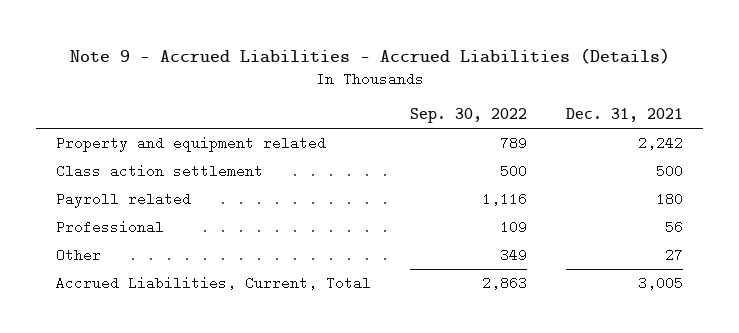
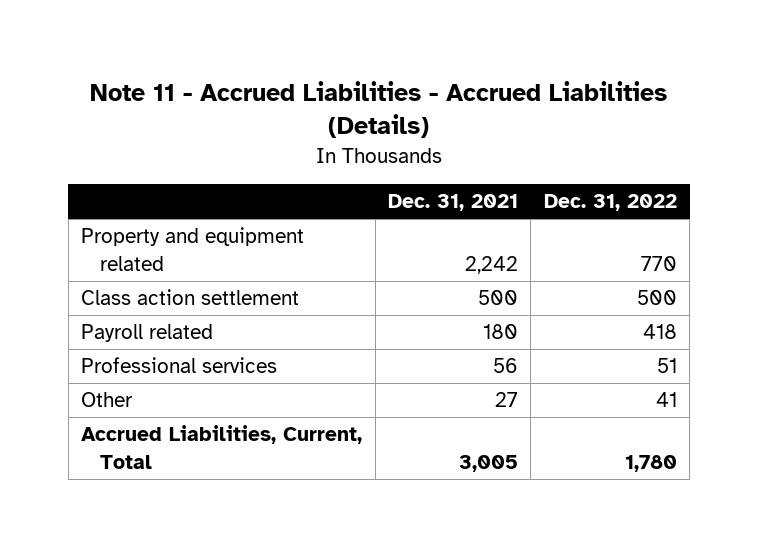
[69,47,670,64] Note 9 - Accrued Liabilities - Accrued Liabilities (Details) -> [89,81,667,139] Note 11 - Accrued Liabilities - Accrued Liabilities (Details)
[410,108,528,124] Sep. 30, 2022 -> none
none -> [543,194,677,212] Dec. 31, 2022
[55,220,164,235] Professional -> [81,357,278,374] Professional services

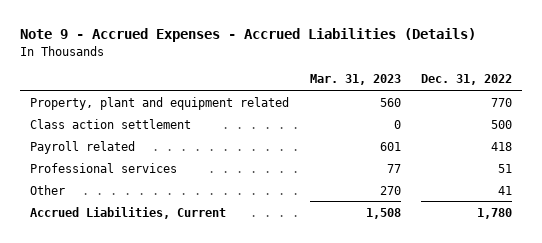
[89,81,667,139] Note 11 - Accrued Liabilities - Accrued Liabilities (Details) -> [19,27,476,42] Note 9 - Accrued Expenses - Accrued Liabilities (Details)
[387,194,518,212] Dec. 31, 2021 -> none
none -> [309,74,401,86] Mar. 31, 2023
[81,227,305,271] Property and equipment related -> [30,96,290,110] Property, plant and equipment related
[81,425,363,469] Accrued Liabilities, Current, Total -> [30,206,227,219] Accrued Liabilities, Current

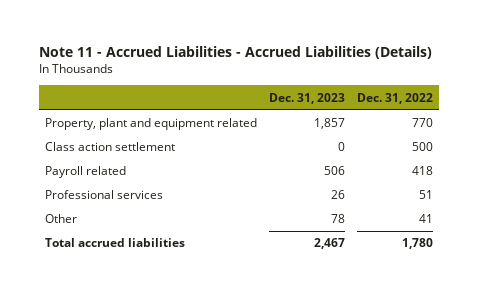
[19,27,476,42] Note 9 - Accrued Expenses - Accrued Liabilities (Details) -> [39,46,433,60] Note 11 - Accrued Liabilities - Accrued Liabilities (Details)
[309,74,401,86] Mar. 31, 2023 -> none
none -> [269,92,346,104] Dec. 31, 2023
[30,206,227,219] Accrued Liabilities, Current -> [45,238,186,248] Total accrued liabilities

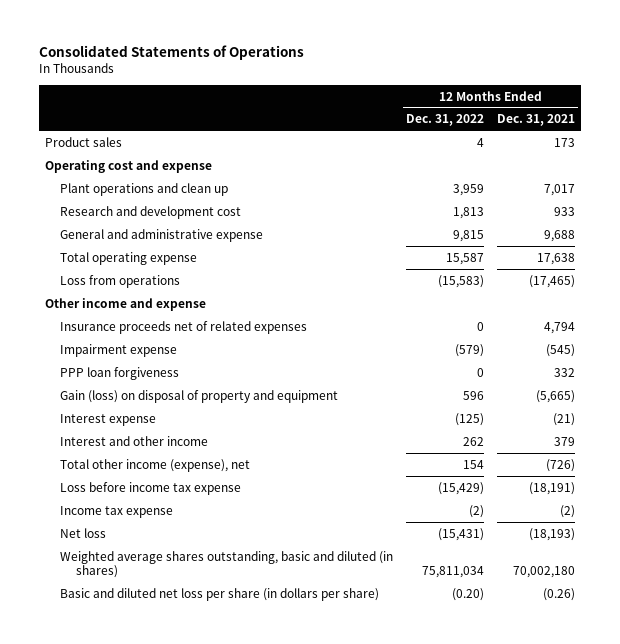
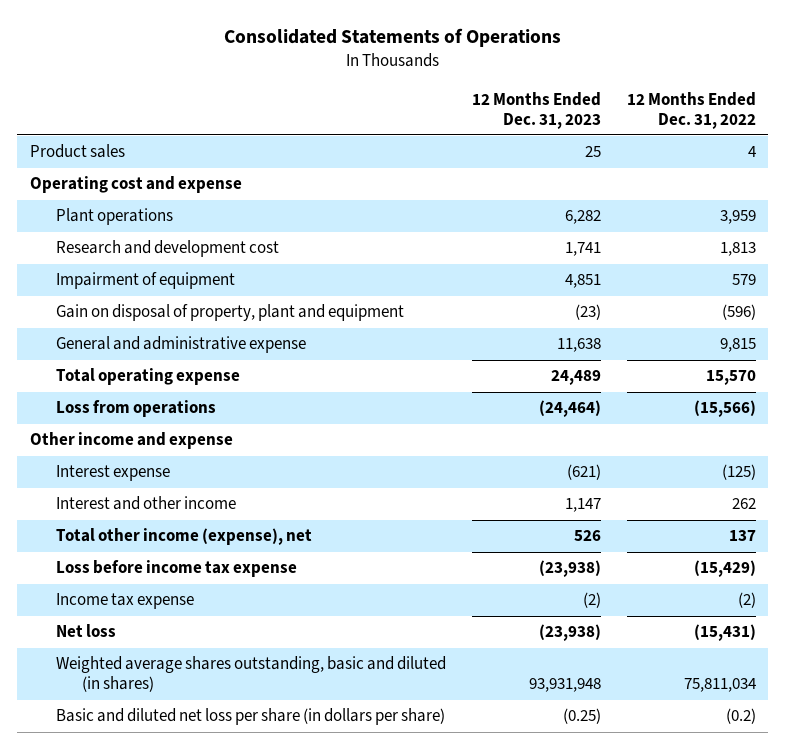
[496,114,575,127] Dec. 31, 2021 -> none
none -> [471,91,601,129] 12 Months Ended Dec. 31, 2023
[60,182,229,196] Plant operations and clean up -> [56,208,174,226] Plant operations
none -> [56,272,236,290] Impairment of equipment
none -> [56,304,405,322] Gain on disposal of property, plant and equipment
[446,252,485,265] 15,587 -> [705,370,756,386] 15,570
[438,274,485,288] (15,583) -> [693,400,756,418] (15,566)
[60,320,308,334] Insurance proceeds net of related expenses -> none
[60,343,178,357] Impairment expense -> none
[60,366,180,380] PPP loan forgiveness -> none
[60,389,339,403] Gain (loss) on disposal of property and equipment -> none
[463,459,485,469] 154 -> [728,530,756,542] 137
[452,587,485,601] (0.20) -> [725,708,756,725] (0.2)

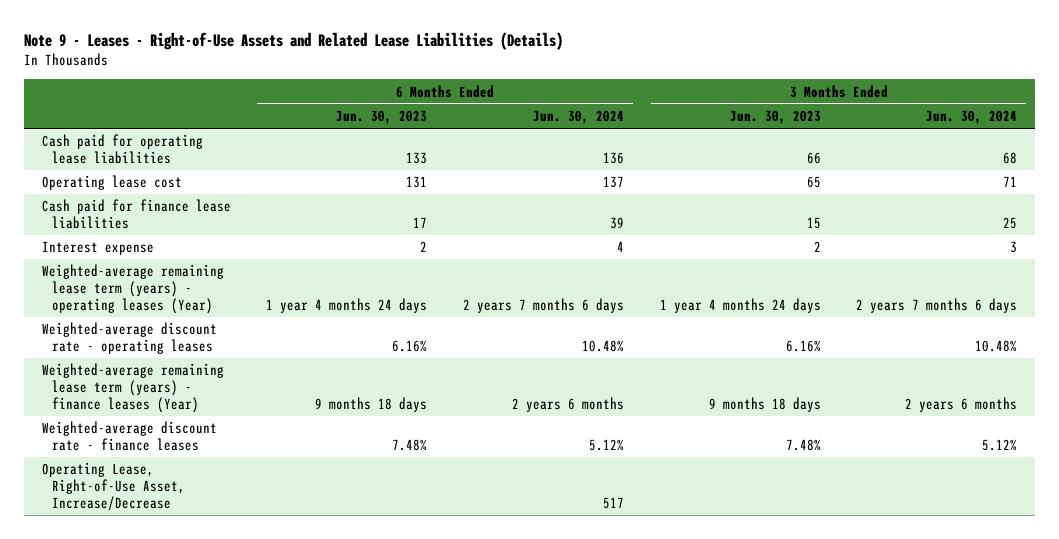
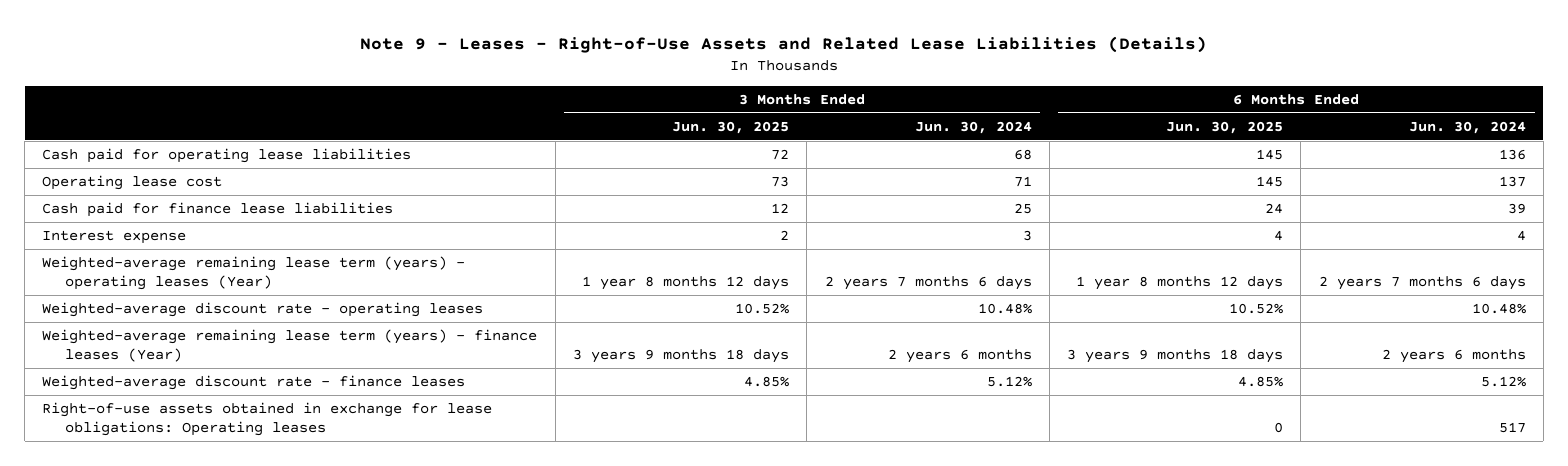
[336,109,428,124] Jun. 30, 2023 -> none
[729,109,821,124] Jun. 30, 2023 -> none
none -> [671,120,789,134] Jun. 30, 2025
none -> [1166,120,1284,134] Jun. 30, 2025
[41,462,185,511] Operating Lease, Right-of-Use Asset, Increase/Decrease -> [42,402,493,437] Right-of-use assets obtained in exchange for lease obligations: Operating leases

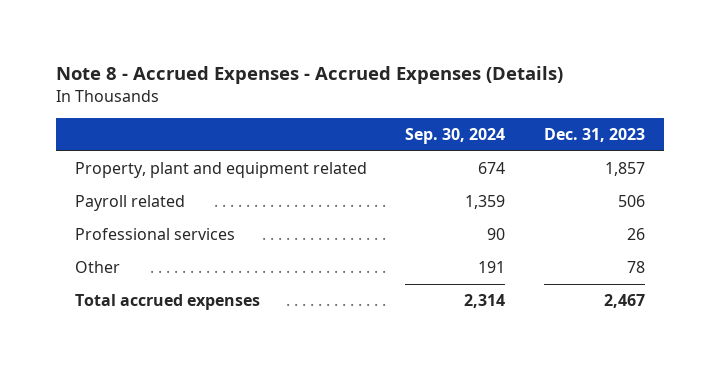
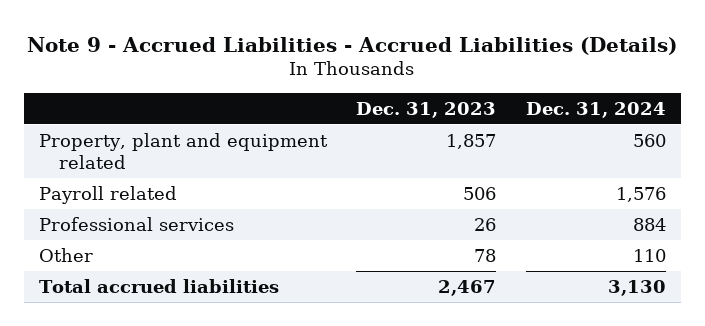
[55,66,563,85] Note 8 - Accrued Expenses - Accrued Expenses (Details) -> [27,36,678,55] Note 9 - Accrued Liabilities - Accrued Liabilities (Details)
[405,128,506,145] Sep. 30, 2024 -> none
none -> [525,101,666,118] Dec. 31, 2024
[74,294,260,311] Total accrued expenses -> [39,278,280,293] Total accrued liabilities

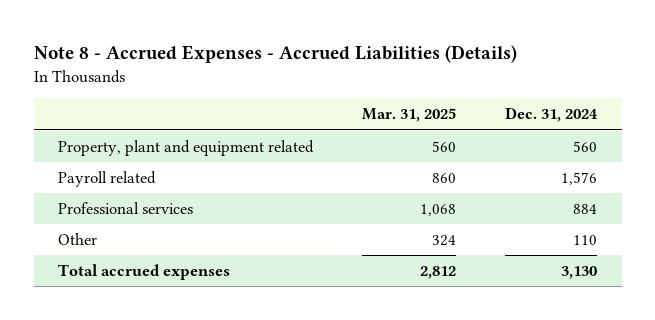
[27,36,678,55] Note 9 - Accrued Liabilities - Accrued Liabilities (Details) -> [33,45,517,64] Note 8 - Accrued Expenses - Accrued Liabilities (Details)
[356,101,497,118] Dec. 31, 2023 -> none
none -> [362,108,457,123] Mar. 31, 2025
[39,278,280,293] Total accrued liabilities -> [58,264,231,281] Total accrued expenses

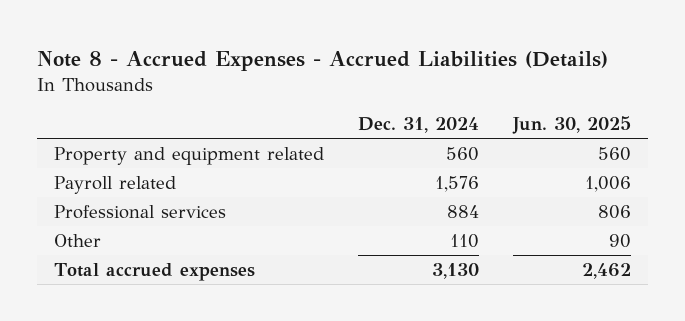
[362,108,457,123] Mar. 31, 2025 -> none
none -> [512,116,632,135] Jun. 30, 2025
[58,140,315,157] Property, plant and equipment related -> [54,146,325,165] Property and equipment related

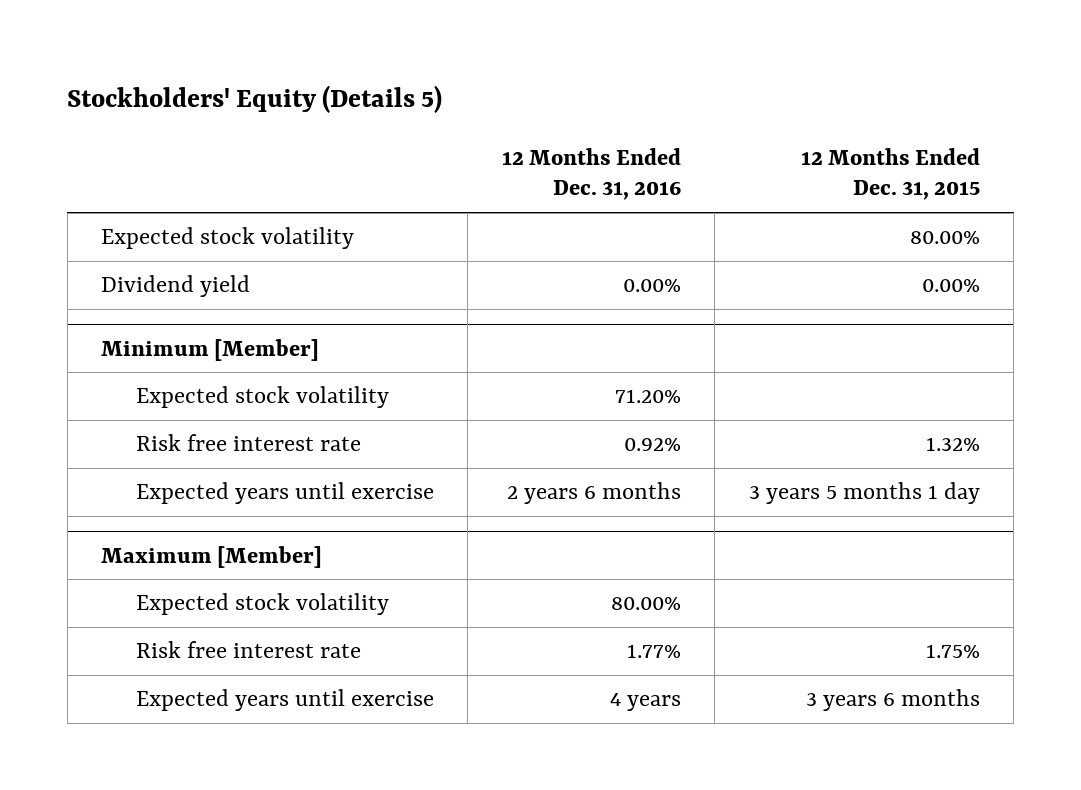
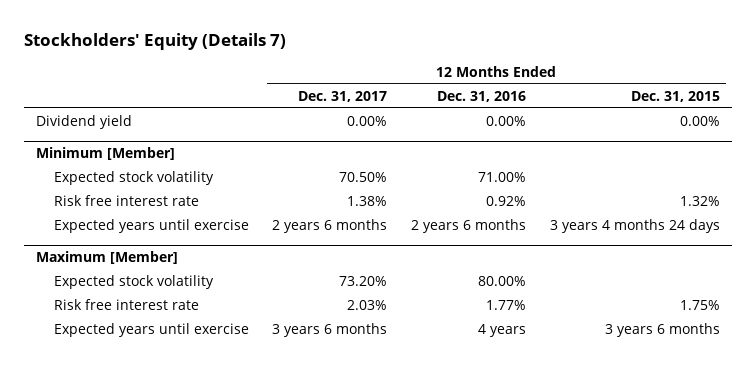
[67,85,443,114] Stockholders' Equity (Details 5) -> [23,32,286,50] Stockholders' Equity (Details 7)
none -> [298,90,388,102] Dec. 31, 2017
[101,227,355,250] Expected stock volatility -> none
[614,389,681,404] 71.20% -> [478,171,527,182] 71.00%
[748,482,980,505] 3 years 5 months 1 day -> [550,218,721,233] 3 years 4 months 24 days

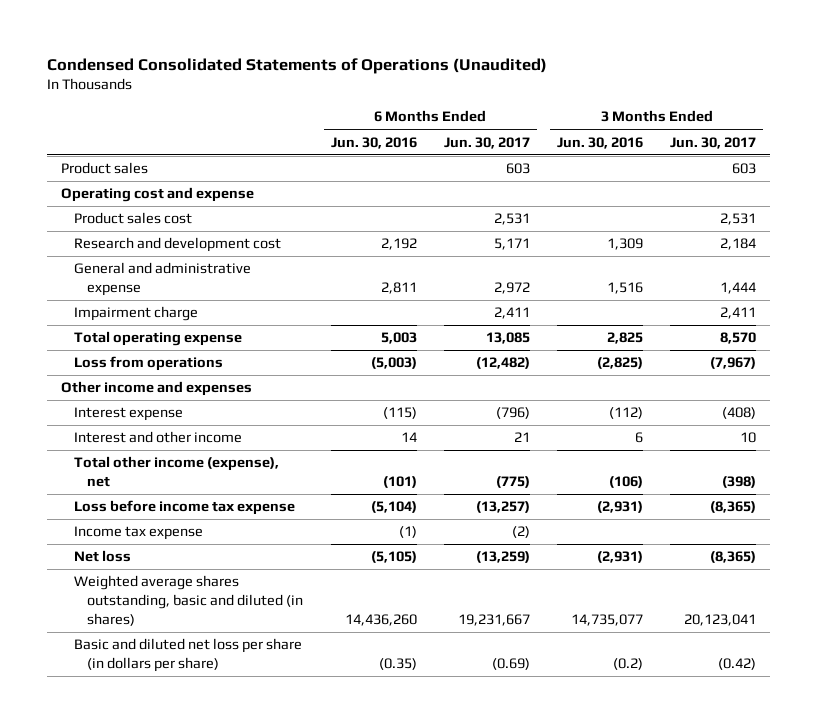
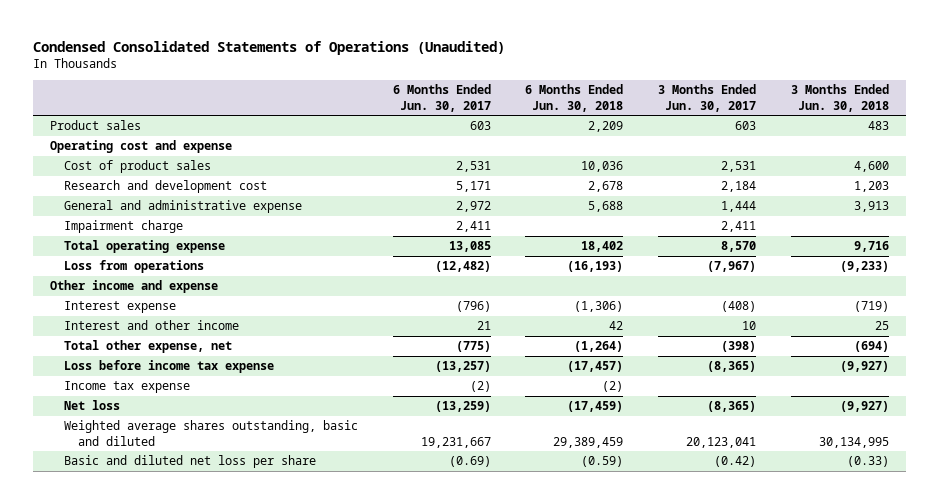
[330,136,417,149] Jun. 30, 2016 -> none
[557,136,644,149] Jun. 30, 2016 -> none
none -> [525,84,624,112] 6 Months Ended Jun. 30, 2018
none -> [790,84,889,112] 3 Months Ended Jun. 30, 2018
[74,212,193,225] Product sales cost -> [64,160,212,174] Cost of product sales
[61,381,253,397] Other income and expenses -> [50,280,219,294] Other income and expense
[74,456,280,488] Total other income (expense), net -> [64,340,233,354] Total other expense, net
[74,575,304,626] Weighted average shares outstanding, basic and diluted (in shares) -> [64,420,359,446] Weighted average shares outstanding, basic and diluted
[74,638,303,673] Basic and diluted net loss per share (in dollars per share) -> [64,455,317,469] Basic and diluted net loss per share

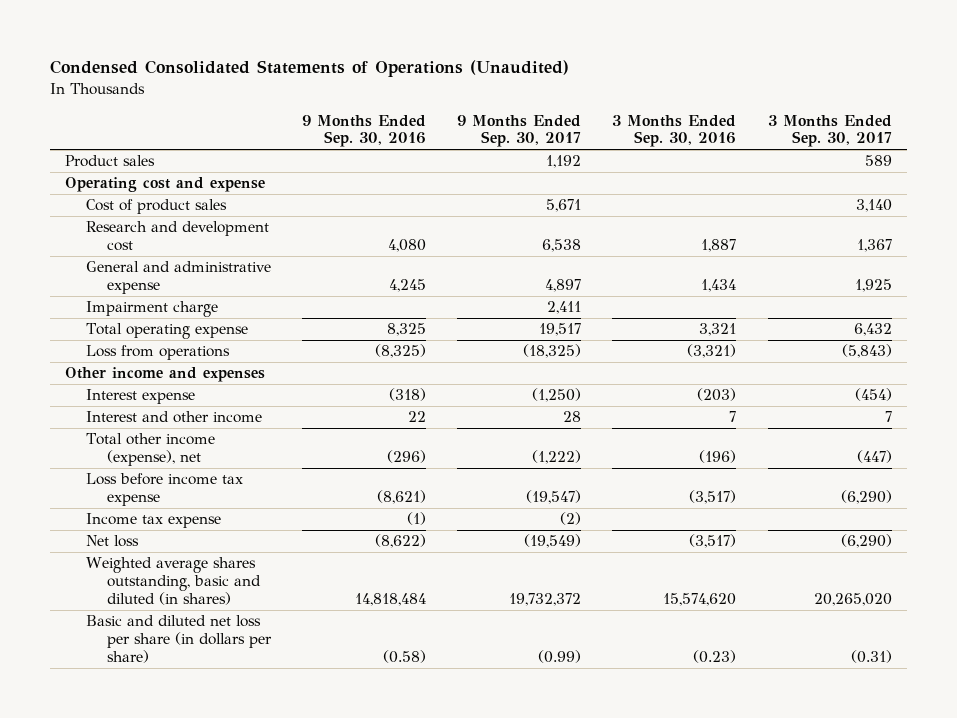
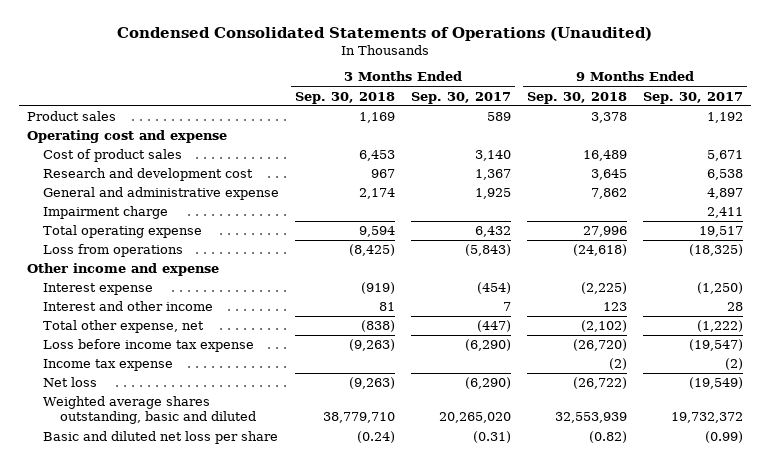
[302,114,427,148] 9 Months Ended Sep. 30, 2016 -> none
[612,114,737,148] 3 Months Ended Sep. 30, 2016 -> none
none -> [295,91,396,104] Sep. 30, 2018
none -> [526,91,627,104] Sep. 30, 2018
[65,367,266,383] Other income and expenses -> [26,263,219,277] Other income and expense
[85,433,215,467] Total other income (expense), net -> [43,320,205,334] Total other expense, net
[85,557,261,605] Weighted average shares outstanding, basic and diluted (in shares) -> [43,396,257,425] Weighted average shares outstanding, basic and diluted
[85,615,272,663] Basic and diluted net loss per share (in dollars per share) -> [43,431,279,445] Basic and diluted net loss per share

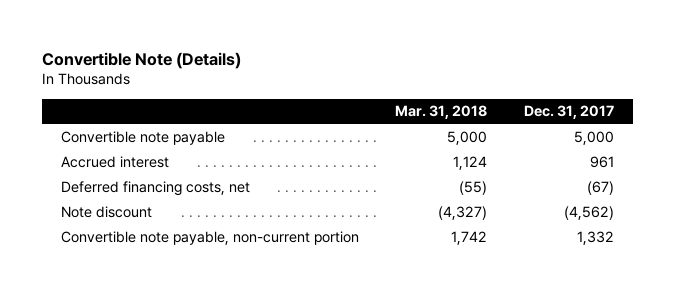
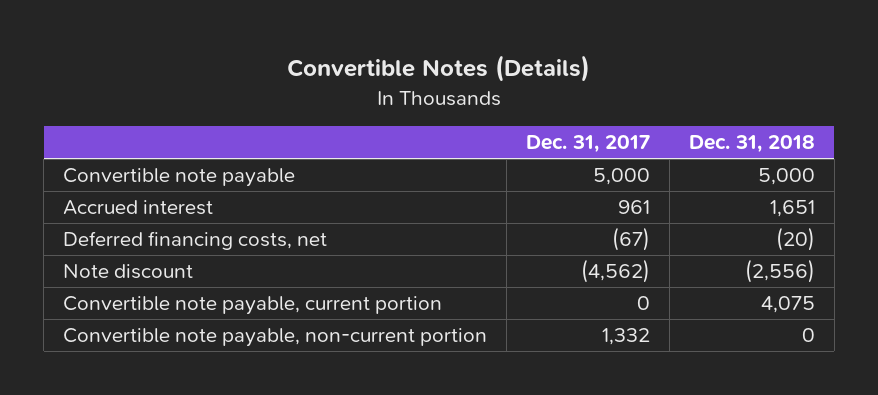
[42,51,242,69] Convertible Note (Details) -> [287,55,591,83] Convertible Notes (Details)
[395,105,488,120] Mar. 31, 2018 -> none
none -> [688,135,815,154] Dec. 31, 2018
none -> [63,296,443,316] Convertible note payable, current portion

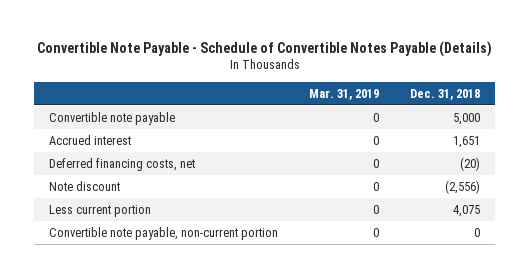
[287,55,591,83] Convertible Notes (Details) -> [36,40,492,57] Convertible Note Payable - Schedule of Convertible Notes Payable (Details)
[526,135,651,154] Dec. 31, 2017 -> none
none -> [309,88,380,100] Mar. 31, 2019
[63,296,443,316] Convertible note payable, current portion -> [49,205,152,218] Less current portion

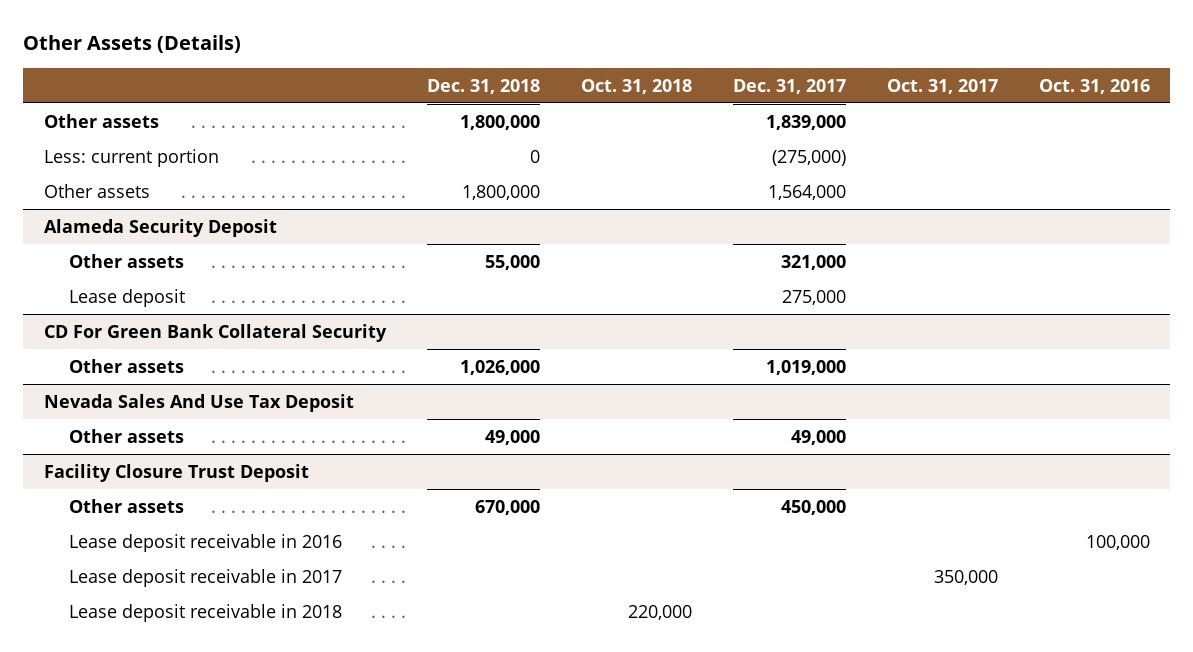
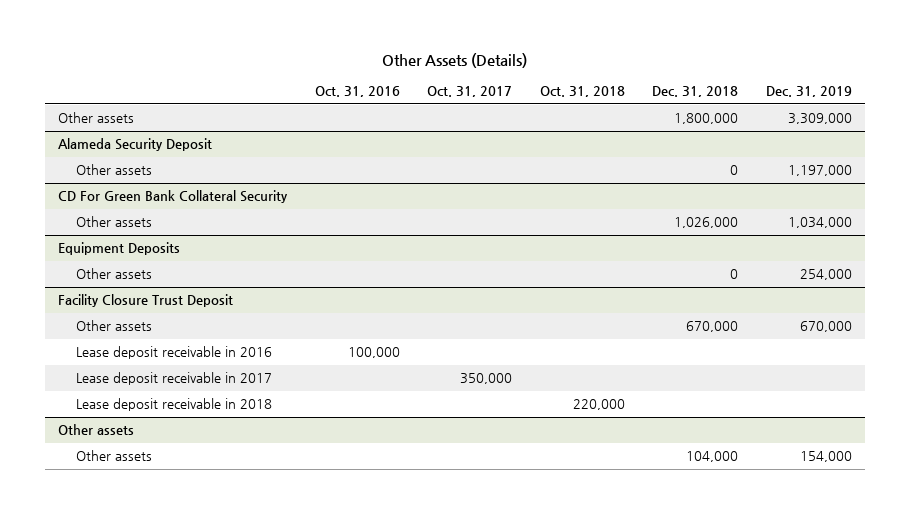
[732,78,846,94] Dec. 31, 2017 -> none
none -> [765,86,852,98] Dec. 31, 2019
[43,148,219,167] Less: current portion -> none
[43,183,150,198] Other assets -> none
[69,288,186,307] Lease deposit -> none
[484,254,540,270] 55,000 -> [730,165,739,176] 0
[43,393,354,412] Nevada Sales And Use Tax Deposit -> none
none -> [58,242,181,256] Equipment Deposits
[484,429,540,445] 49,000 -> [730,269,739,280] 0
none -> [58,424,135,436] Other assets
none -> [75,450,152,462] Other assets

